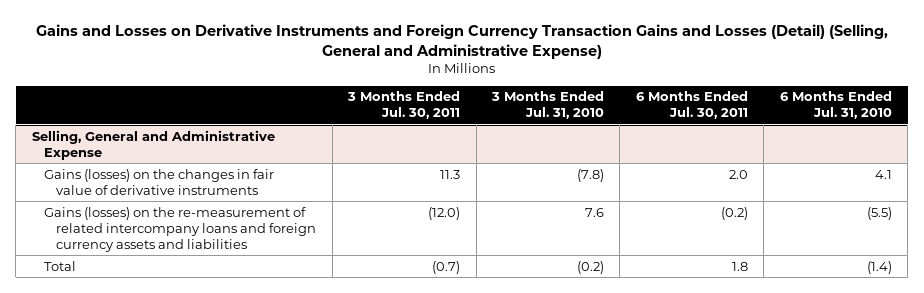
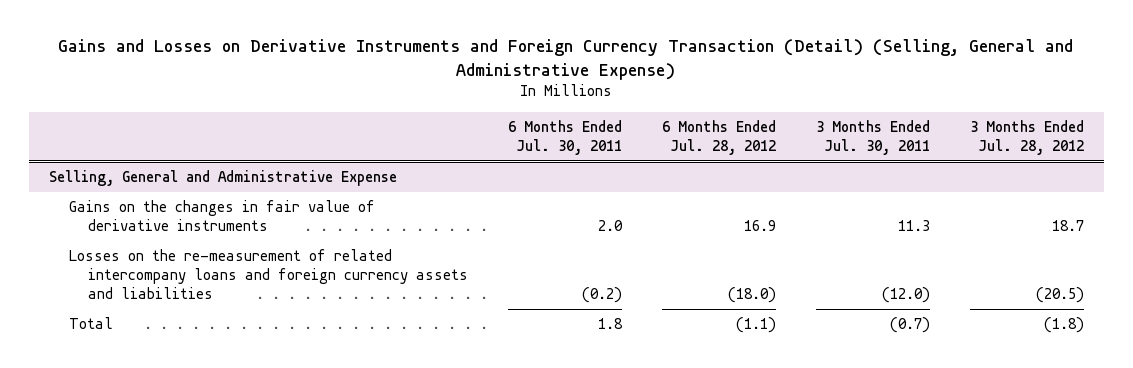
[35,23,888,59] Gains and Losses on Derivative Instruments and Foreign Currency Transaction Gains and Losses (Detail) (Selling, General and Administrative Expense) -> [58,39,1074,80] Gains and Losses on Derivative Instruments and Foreign Currency Transaction (Detail) (Selling, General and Administrative Expense)
[491,91,605,120] 3 Months Ended Jul. 31, 2010 -> none
[779,91,892,120] 6 Months Ended Jul. 31, 2010 -> none
none -> [662,119,777,155] 6 Months Ended Jul. 28, 2012
none -> [969,119,1084,155] 3 Months Ended Jul. 28, 2012
[44,168,275,195] Gains (losses) on the changes in fair value of derivative instruments -> [68,200,375,232] Gains on the changes in fair value of derivative instruments
[44,206,317,252] Gains (losses) on the re-measurement of related intercompany loans and foreign currency assets and liabilities -> [68,249,469,300] Losses on the re-measurement of related intercompany loans and foreign currency assets and liabilities

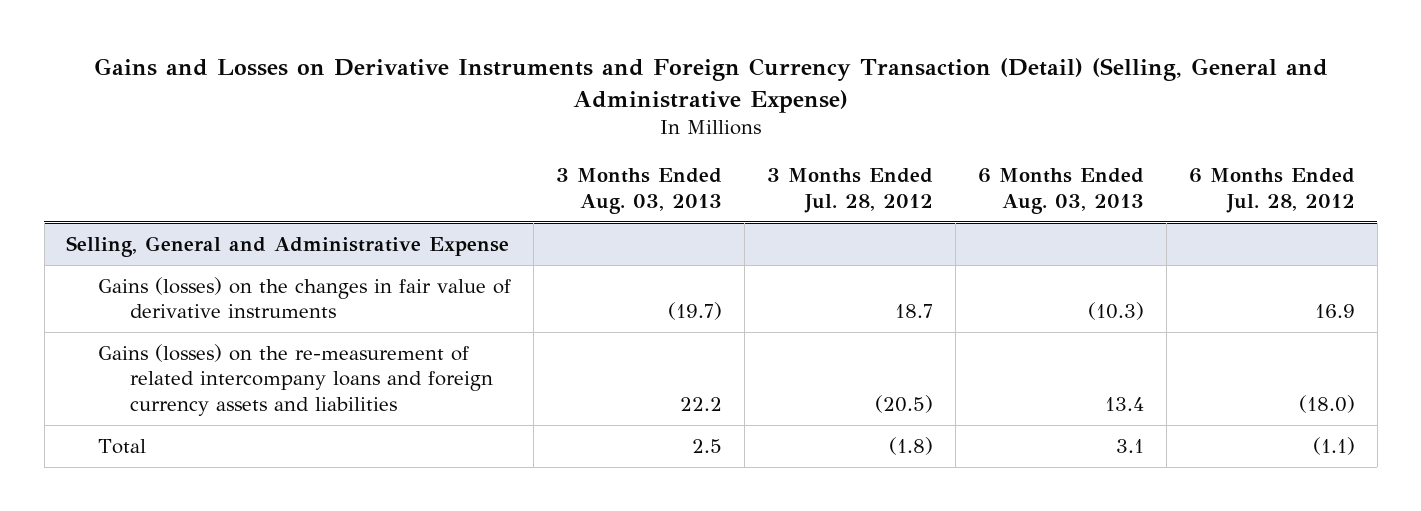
[508,119,623,155] 6 Months Ended Jul. 30, 2011 -> none
[816,119,931,155] 3 Months Ended Jul. 30, 2011 -> none
none -> [555,168,722,214] 3 Months Ended Aug. 03, 2013
none -> [977,168,1144,214] 6 Months Ended Aug. 03, 2013
[68,200,375,232] Gains on the changes in fair value of derivative instruments -> [98,276,512,319] Gains (losses) on the changes in fair value of derivative instruments
[68,249,469,300] Losses on the re-measurement of related intercompany loans and foreign currency assets and liabilities -> [98,343,493,416] Gains (losses) on the re-measurement of related intercompany loans and foreign currency assets and liabilities

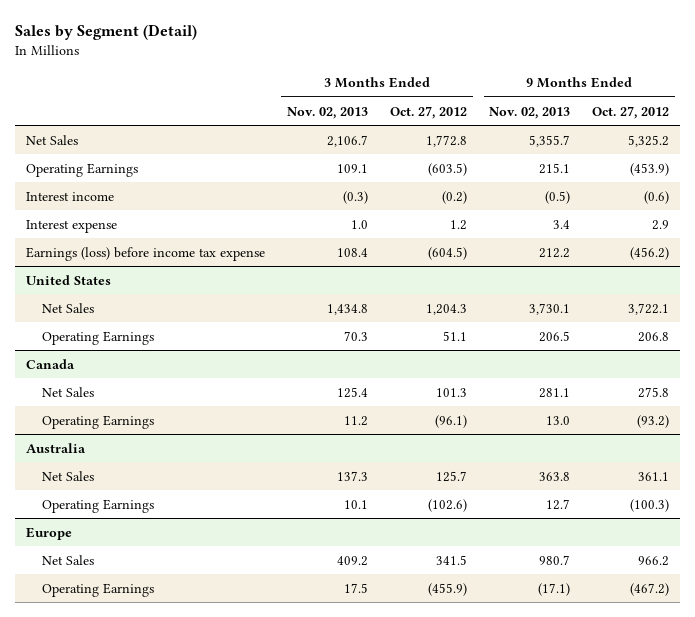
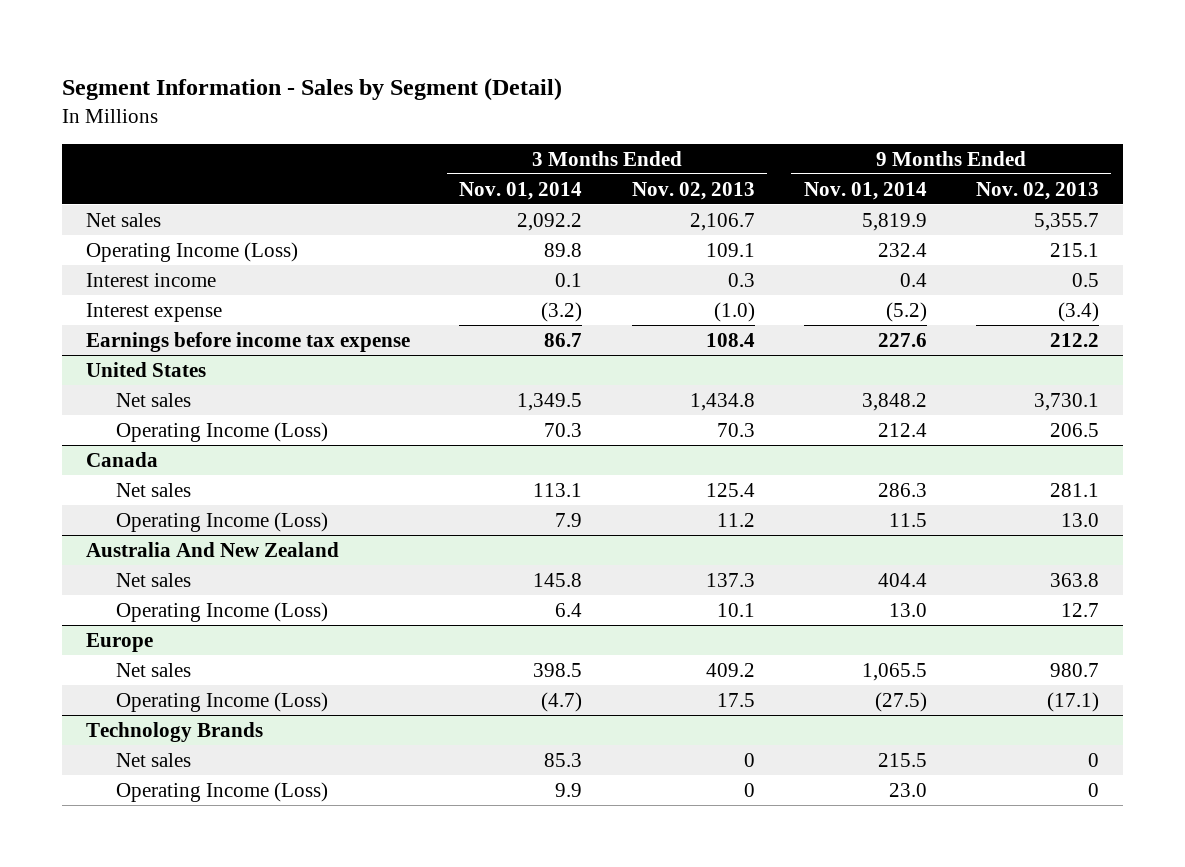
[14,24,197,41] Sales by Segment (Detail) -> [61,77,562,101] Segment Information - Sales by Segment (Detail)
[390,105,468,119] Oct. 27, 2012 -> none
[592,105,670,119] Oct. 27, 2012 -> none
none -> [459,181,583,200] Nov. 01, 2014
none -> [803,181,927,200] Nov. 01, 2014
[25,134,78,145] Net Sales -> [86,212,162,227] Net sales
[25,162,138,177] Operating Earnings -> [86,241,299,262] Operating Income (Loss)
[342,190,368,204] (0.3) -> [727,272,755,287] 0.3
[545,190,571,204] (0.5) -> [1071,272,1099,287] 0.5
[350,219,368,229] 1.0 -> [713,301,755,322] (1.0)
[553,219,571,229] 3.4 -> [1057,301,1099,322] (3.4)
[25,246,265,261] Earnings (loss) before income tax expense -> [86,331,411,352] Earnings before income tax expense
[41,302,94,313] Net Sales -> [116,392,192,407] Net sales
[41,330,154,345] Operating Earnings -> [116,421,329,442] Operating Income (Loss)
[25,442,86,453] Australia -> none
[41,386,94,397] Net Sales -> [116,482,192,497] Net sales
[41,414,154,429] Operating Earnings -> [116,511,329,532] Operating Income (Loss)
none -> [86,541,340,557] Australia And New Zealand
[41,470,94,481] Net Sales -> [116,572,192,587] Net sales
[41,498,154,513] Operating Earnings -> [116,601,329,622] Operating Income (Loss)
[41,554,94,565] Net Sales -> [116,662,192,677] Net sales
[41,582,154,597] Operating Earnings -> [116,691,329,712] Operating Income (Loss)
none -> [86,721,264,742] Technology Brands
none -> [116,752,192,767] Net sales
none -> [116,781,329,802] Operating Income (Loss)

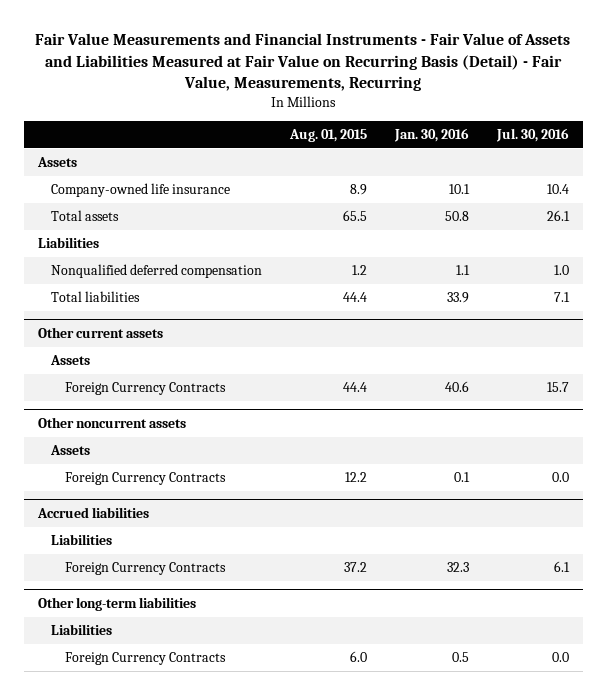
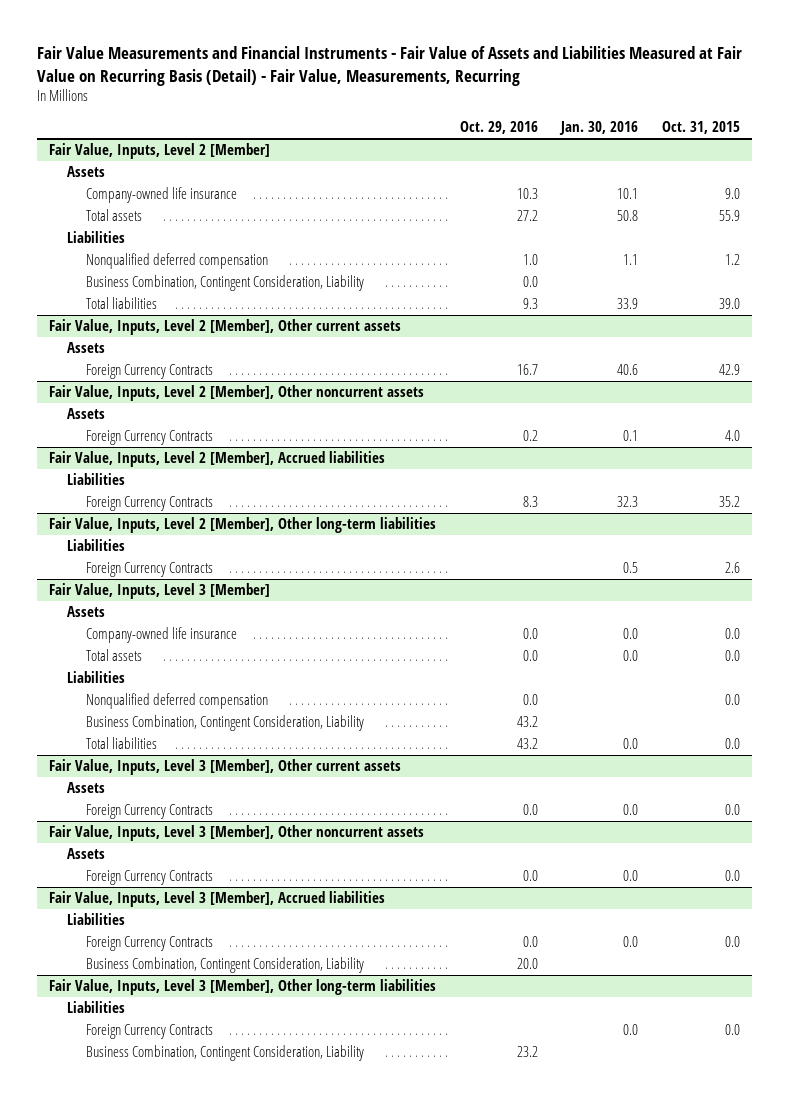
[289,128,368,142] Aug. 01, 2015 -> none
[495,127,569,142] Jul. 30, 2016 -> none
none -> [459,121,538,135] Oct. 29, 2016
none -> [662,121,741,135] Oct. 31, 2015
none -> [48,143,270,160] Fair Value, Inputs, Level 2 [Member]
none -> [86,275,365,292] Business Combination, Contingent Consideration, Liability
[37,327,163,339] Other current assets -> none
none -> [48,319,401,336] Fair Value, Inputs, Level 2 [Member], Other current assets
[37,417,186,429] Other noncurrent assets -> none
none -> [48,385,424,402] Fair Value, Inputs, Level 2 [Member], Other noncurrent assets
[36,507,149,519] Accrued liabilities -> none
none -> [48,451,385,468] Fair Value, Inputs, Level 2 [Member], Accrued liabilities
[37,597,196,612] Other long-term liabilities -> none
none -> [48,517,436,534] Fair Value, Inputs, Level 2 [Member], Other long-term liabilities
none -> [48,583,270,600] Fair Value, Inputs, Level 3 [Member]
none -> [67,606,106,618] Assets
none -> [86,627,238,644] Company-owned life insurance
none -> [86,649,143,662] Total assets
none -> [67,671,126,684] Liabilities
none -> [86,693,269,710] Nonqualified deferred compensation
none -> [86,715,365,732] Business Combination, Contingent Consideration, Liability
none -> [86,737,158,750] Total liabilities
none -> [48,759,401,776] Fair Value, Inputs, Level 3 [Member], Other current assets
none -> [67,782,106,794] Assets
none -> [86,804,214,820] Foreign Currency Contracts
none -> [48,825,424,842] Fair Value, Inputs, Level 3 [Member], Other noncurrent assets
none -> [67,848,106,860] Assets
none -> [86,870,214,886] Foreign Currency Contracts
none -> [48,891,385,908] Fair Value, Inputs, Level 3 [Member], Accrued liabilities
none -> [67,913,126,926] Liabilities
none -> [86,936,214,952] Foreign Currency Contracts
none -> [86,957,365,974] Business Combination, Contingent Consideration, Liability
none -> [48,979,436,996] Fair Value, Inputs, Level 3 [Member], Other long-term liabilities
none -> [67,1001,126,1014] Liabilities
none -> [86,1024,214,1040] Foreign Currency Contracts
none -> [86,1045,365,1062] Business Combination, Contingent Consideration, Liability

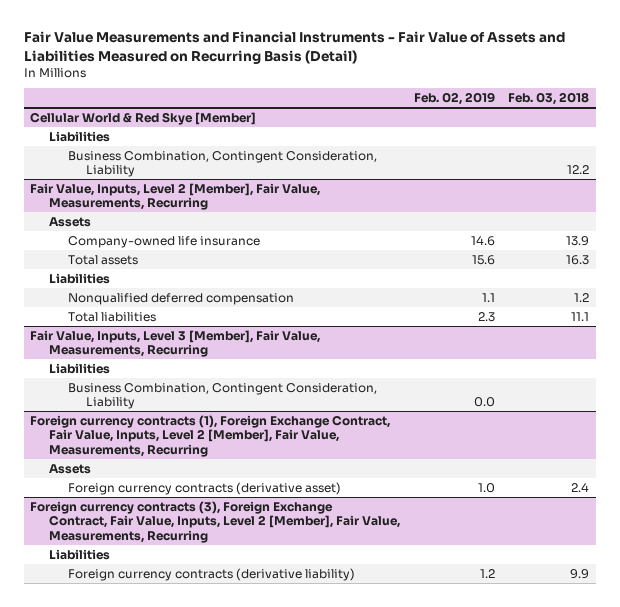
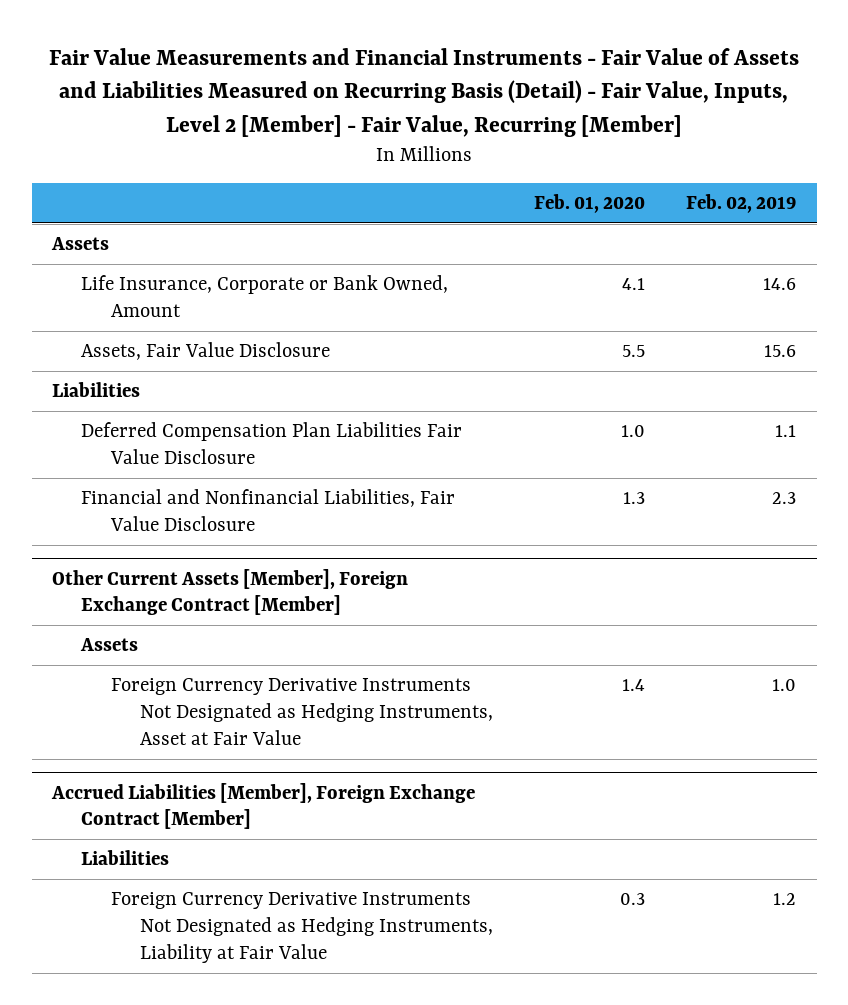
[23,31,565,64] Fair Value Measurements and Financial Instruments - Fair Value of Assets and Liabilities Measured on Recurring Basis (Detail) -> [49,48,800,137] Fair Value Measurements and Financial Instruments - Fair Value of Assets and Liabilities Measured on Recurring Basis (Detail) - Fair Value, Inputs, Level 2 [Member] - Fair Value, Recurring [Member]
[508,92,590,106] Feb. 03, 2018 -> none
none -> [533,193,645,213] Feb. 01, 2020
[30,111,257,125] Cellular World & Red Skye [Member] -> none
[49,130,111,142] Liabilities -> none
[67,150,377,178] Business Combination, Contingent Consideration, Liability -> none
[30,182,321,211] Fair Value, Inputs, Level 2 [Member], Fair Value, Measurements, Recurring -> none
[49,272,111,284] Liabilities -> none
[67,292,294,305] Nonqualified deferred compensation -> none
[67,311,156,322] Total liabilities -> none
[30,329,321,358] Fair Value, Inputs, Level 3 [Member], Fair Value, Measurements, Recurring -> none
[67,235,260,248] Company-owned life insurance -> [81,275,449,318] Life Insurance, Corporate or Bank Owned, Amount
[67,254,138,265] Total assets -> [81,342,331,361] Assets, Fair Value Disclosure
[67,382,377,410] Business Combination, Contingent Consideration, Liability -> none
[30,414,391,457] Foreign currency contracts (1), Foreign Exchange Contract, Fair Value, Inputs, Level 2 [Member], Fair Value, Measurements, Recurring -> none
none -> [81,422,463,465] Deferred Compensation Plan Liabilities Fair Value Disclosure
none -> [81,489,456,532] Financial and Nonfinancial Liabilities, Fair Value Disclosure
none -> [52,568,409,616] Other Current Assets [Member], Foreign Exchange Contract [Member]
[30,500,401,543] Foreign currency contracts (3), Foreign Exchange Contract, Fair Value, Inputs, Level 2 [Member], Fair Value, Measurements, Recurring -> none
[67,481,341,495] Foreign currency contracts (derivative asset) -> [110,678,493,745] Foreign Currency Derivative Instruments Not Designated as Hedging Instruments, Asset at Fair Value
none -> [51,782,476,830] Accrued Liabilities [Member], Foreign Exchange Contract [Member]
[67,567,355,581] Foreign currency contracts (derivative liability) -> [110,892,493,963] Foreign Currency Derivative Instruments Not Designated as Hedging Instruments, Liability at Fair Value

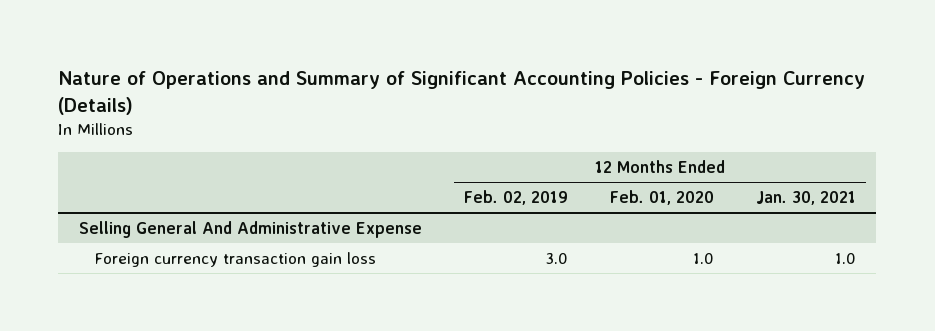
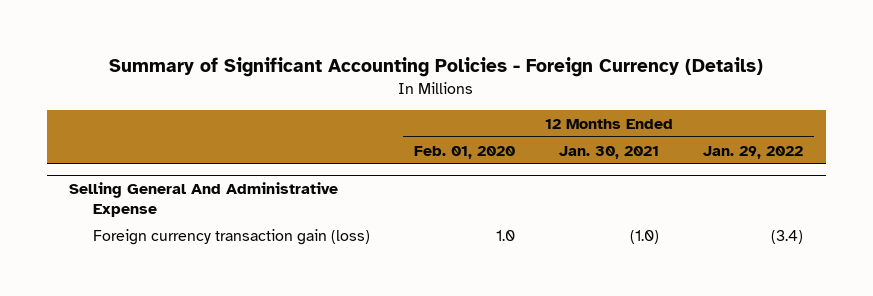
[58,71,866,115] Nature of Operations and Summary of Significant Accounting Policies - Foreign Currency (Details) -> [109,57,764,78] Summary of Significant Accounting Policies - Foreign Currency (Details)
[464,190,569,206] Feb. 02, 2019 -> none
none -> [703,145,804,159] Jan. 29, 2022
[93,251,376,267] Foreign currency transaction gain loss -> [92,228,370,245] Foreign currency transaction gain (loss)
[834,252,856,264] 1.0 -> [630,229,660,244] (1.0)

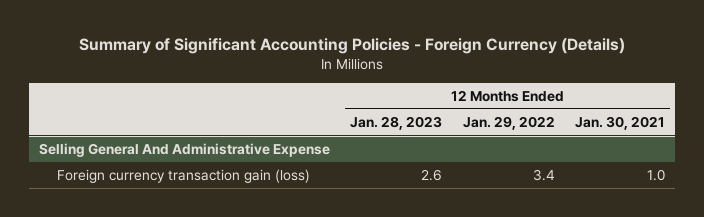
[414,145,516,159] Feb. 01, 2020 -> none
none -> [350,115,443,130] Jan. 28, 2023
[630,229,660,244] (1.0) -> [646,168,665,181] 1.0
[771,229,804,244] (3.4) -> [532,168,555,181] 3.4

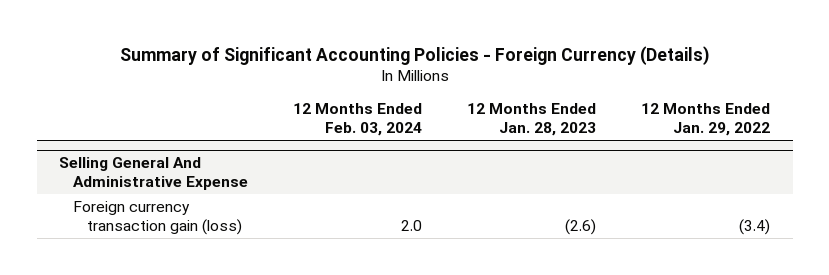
[574,115,665,130] Jan. 30, 2021 -> none
none -> [293,103,423,137] 12 Months Ended Feb. 03, 2024
[421,168,443,181] 2.6 -> [565,218,597,235] (2.6)
[532,168,555,181] 3.4 -> [739,218,771,235] (3.4)

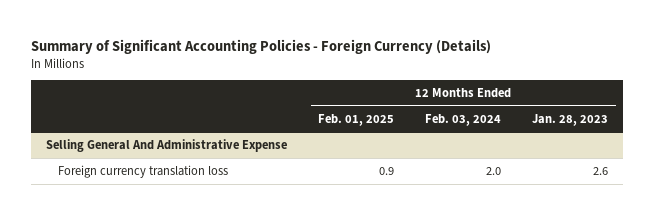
[641,103,771,137] 12 Months Ended Jan. 29, 2022 -> none
none -> [318,113,395,126] Feb. 01, 2025
[73,200,242,235] Foreign currency transaction gain (loss) -> [58,164,229,178] Foreign currency translation loss
[565,218,597,235] (2.6) -> [593,166,609,175] 2.6

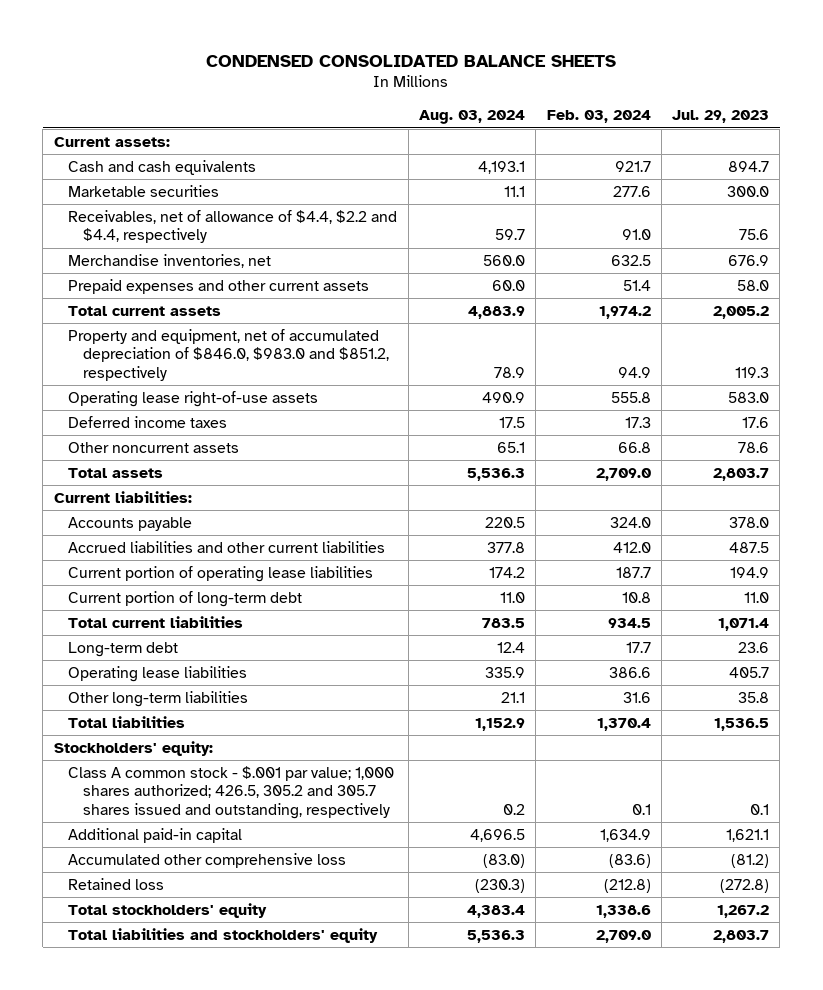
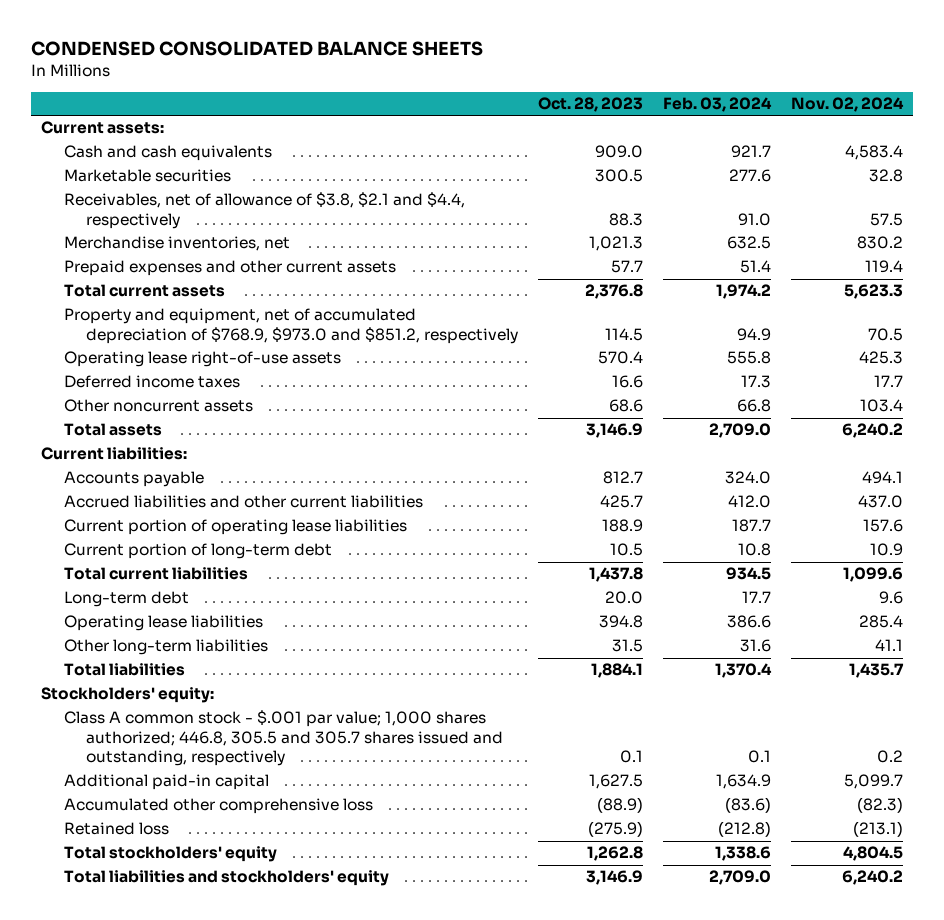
[418,110,525,125] Aug. 03, 2024 -> none
[672,110,770,124] Jul. 29, 2023 -> none
none -> [538,97,644,113] Oct. 28, 2023
none -> [790,97,904,113] Nov. 02, 2024
[68,209,398,244] Receivables, net of allowance of $4.4, $2.2 and $4.4, respectively -> [63,192,465,229] Receivables, net of allowance of $3.8, $2.1 and $4.4, respectively
[68,328,390,382] Property and equipment, net of accumulated depreciation of $846.0, $983.0 and $851.2, respectively -> [63,308,519,344] Property and equipment, net of accumulated depreciation of $768.9, $973.0 and $851.2, respectively
[68,765,395,820] Class A common stock - $.001 par value; 1,000 shares authorized; 426.5, 305.2 and 305.7 shares issued and outstanding, respectively -> [63,710,504,767] Class A common stock - $.001 par value; 1,000 shares authorized; 446.8, 305.5 and 305.7 shares issued and outstanding, respectively

